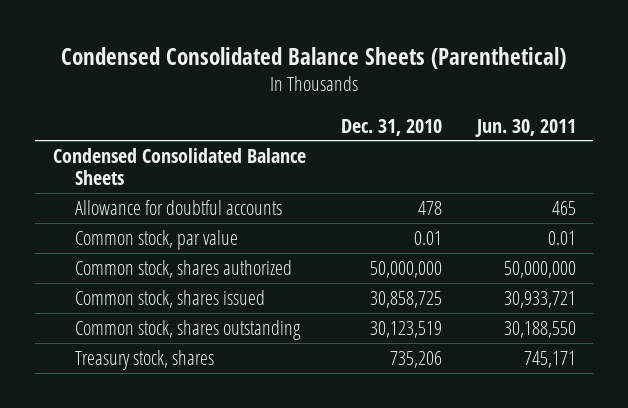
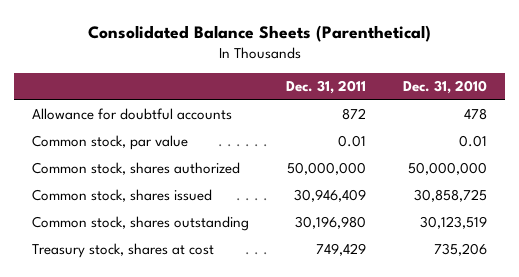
[61,47,567,70] Condensed Consolidated Balance Sheets (Parenthetical) -> [87,24,431,42] Consolidated Balance Sheets (Parenthetical)
[474,118,576,137] Jun. 30, 2011 -> none
none -> [286,80,367,95] Dec. 31, 2011
[52,147,306,186] Condensed Consolidated Balance Sheets -> none
[75,349,215,370] Treasury stock, shares -> [32,243,215,259] Treasury stock, shares at cost

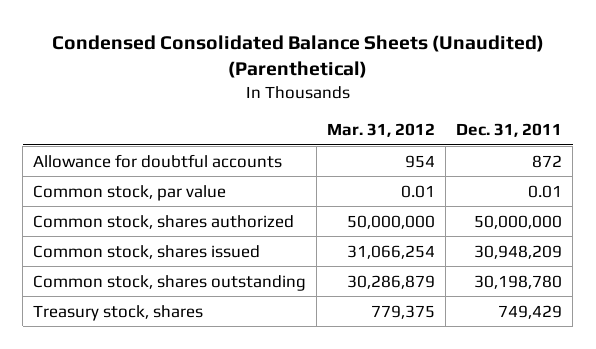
[87,24,431,42] Consolidated Balance Sheets (Parenthetical) -> [51,34,544,79] Condensed Consolidated Balance Sheets (Unaudited) (Parenthetical)
[402,80,487,95] Dec. 31, 2010 -> none
none -> [327,123,436,138] Mar. 31, 2012
[294,189,367,203] 30,946,409 -> [474,244,563,259] 30,948,209
[295,216,367,230] 30,196,980 -> [474,274,563,289] 30,198,780
[32,243,215,259] Treasury stock, shares at cost -> [33,304,204,321] Treasury stock, shares

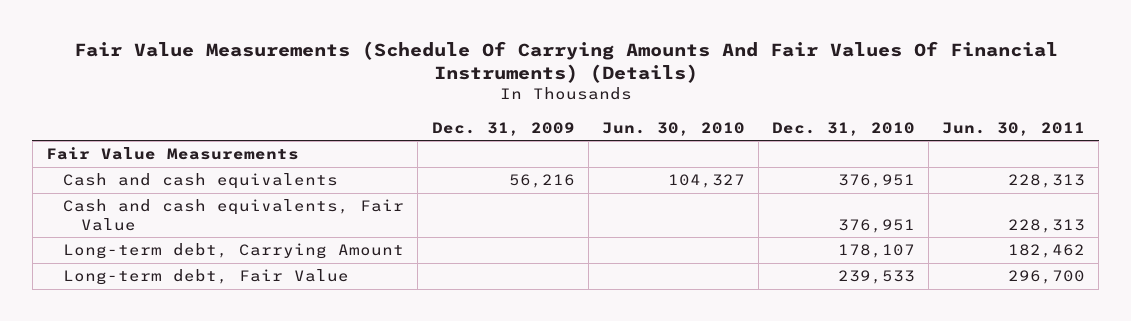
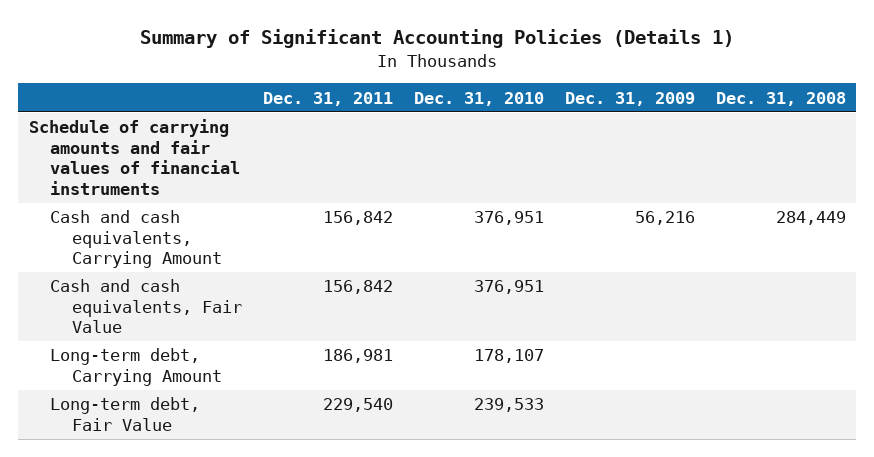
[73,40,1058,83] Fair Value Measurements (Schedule Of Carrying Amounts And Fair Values Of Financial Instruments) (Details) -> [140,29,735,49] Summary of Significant Accounting Policies (Details 1)
[601,121,745,136] Jun. 30, 2010 -> none
[942,121,1086,136] Jun. 30, 2011 -> none
none -> [263,91,394,106] Dec. 31, 2011
none -> [715,91,846,106] Dec. 31, 2008
[45,147,299,161] Fair Value Measurements -> none
none -> [28,119,241,195] Schedule of carrying amounts and fair values of financial instruments
[63,173,339,190] Cash and cash equivalents -> [50,210,223,269] Cash and cash equivalents, Carrying Amount

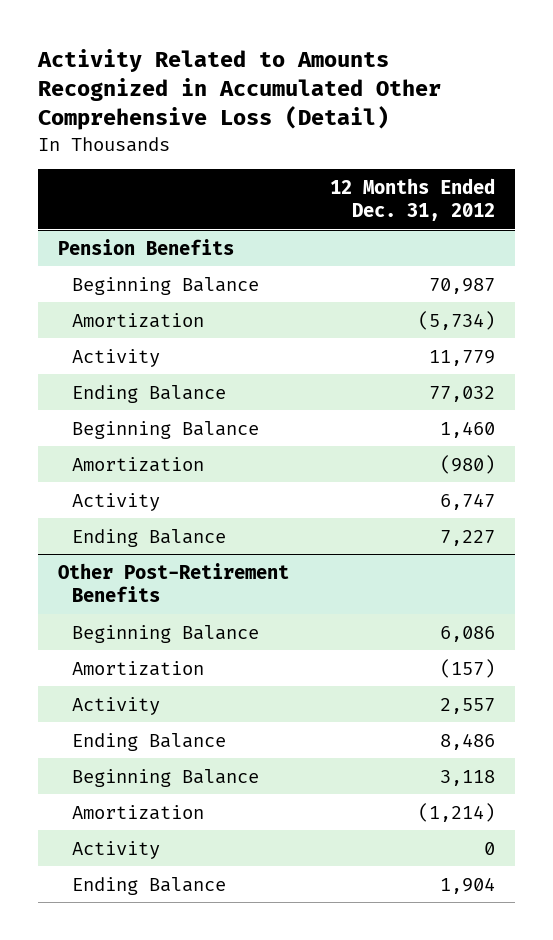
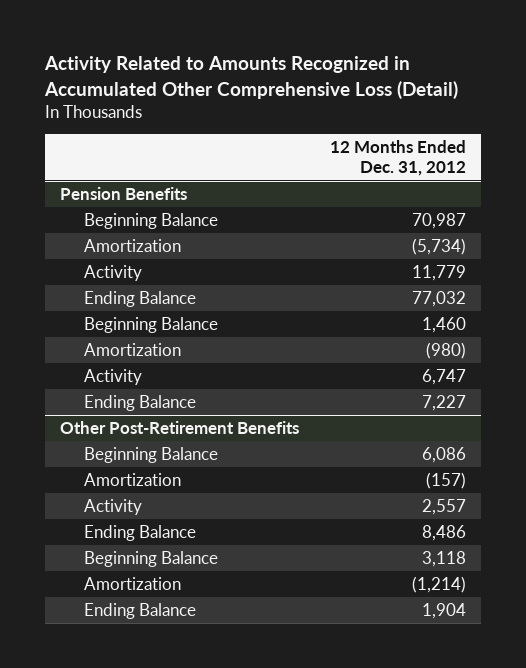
[71,840,160,859] Activity -> none

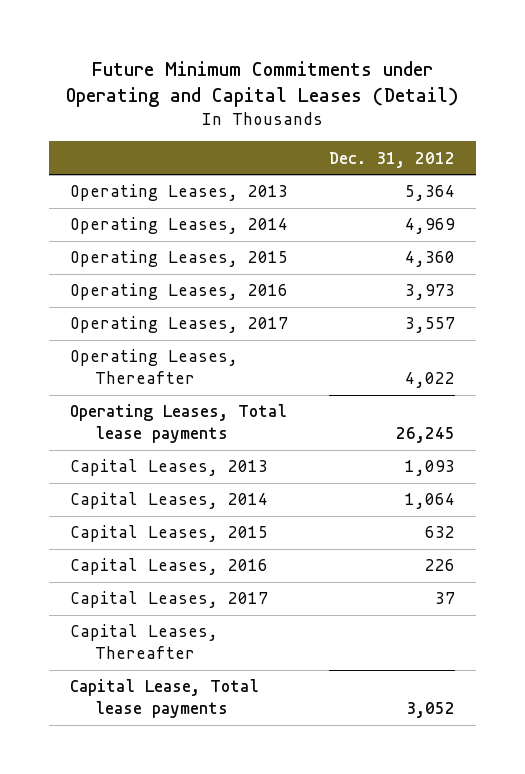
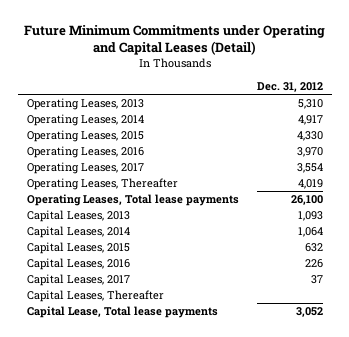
[405,185,456,202] 5,364 -> [297,98,323,109] 5,310
[405,218,456,235] 4,969 -> [297,114,323,125] 4,917
[405,251,456,268] 4,360 -> [296,130,323,141] 4,330
[405,284,456,301] 3,973 -> [296,146,323,157] 3,970
[405,317,456,334] 3,557 -> [296,162,323,173] 3,554
[405,372,456,389] 4,022 -> [297,178,323,189] 4,019
[396,427,456,444] 26,245 -> [290,194,323,205] 26,100

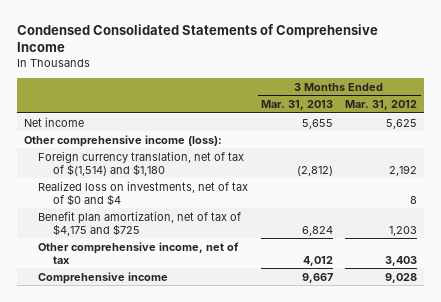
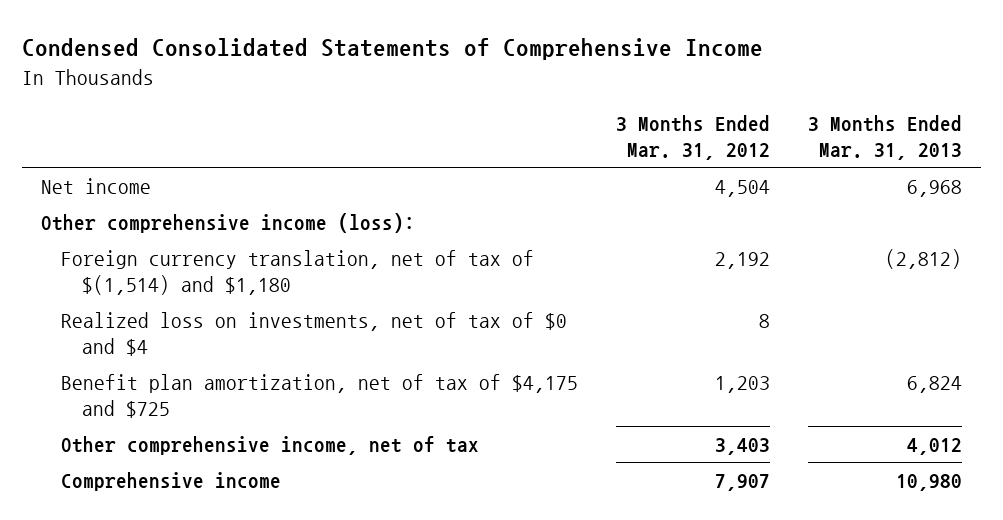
[301,118,333,129] 5,655 -> [906,179,962,197] 6,968
[386,118,418,129] 5,625 -> [715,179,771,197] 4,504
[301,272,333,283] 9,667 -> [895,473,962,491] 10,980
[385,272,418,283] 9,028 -> [715,473,771,491] 7,907

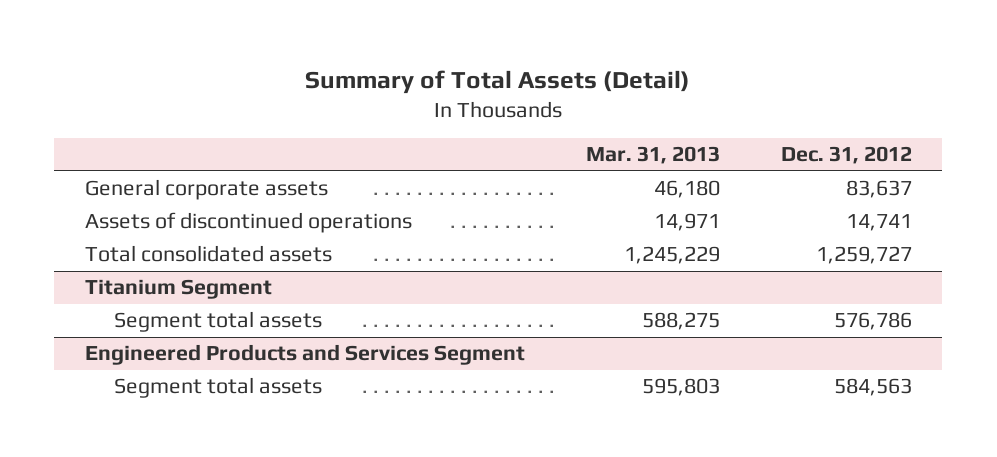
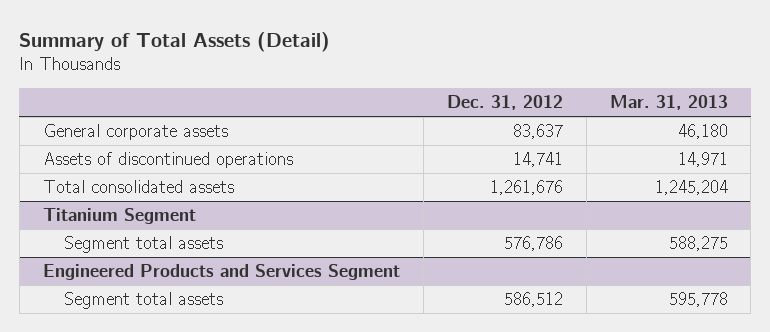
[623,246,720,265] 1,245,229 -> [654,180,728,196] 1,245,204
[815,246,912,265] 1,259,727 -> [489,180,563,196] 1,261,676
[641,378,720,397] 595,803 -> [668,292,728,308] 595,778
[833,378,912,397] 584,563 -> [503,292,563,308] 586,512

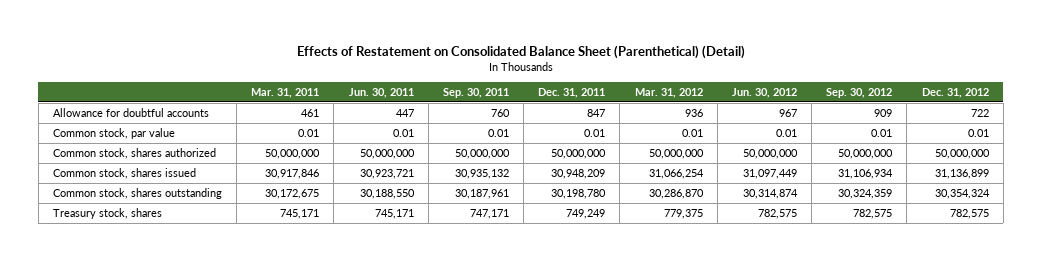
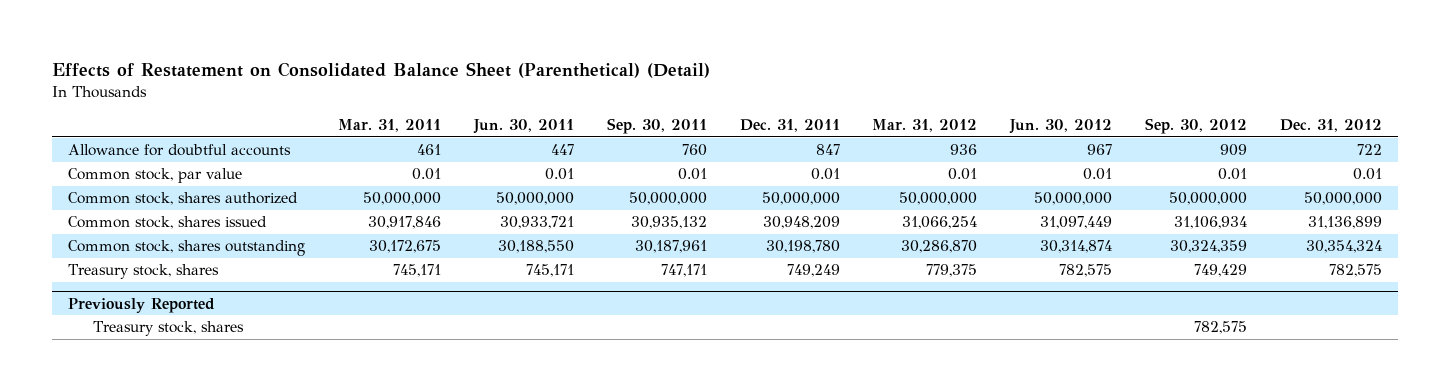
[359,168,414,179] 30,923,721 -> [499,216,574,230] 30,933,721
[853,208,893,219] 782,575 -> [1193,264,1247,278] 749,429
none -> [68,297,216,313] Previously Reported
none -> [92,321,244,337] Treasury stock, shares

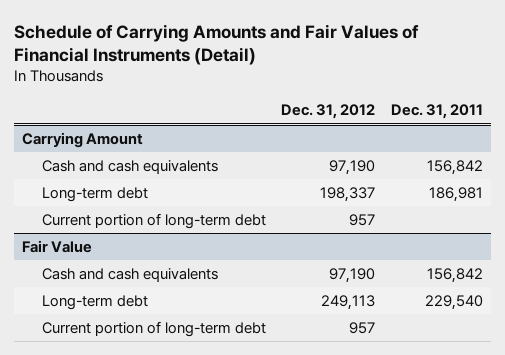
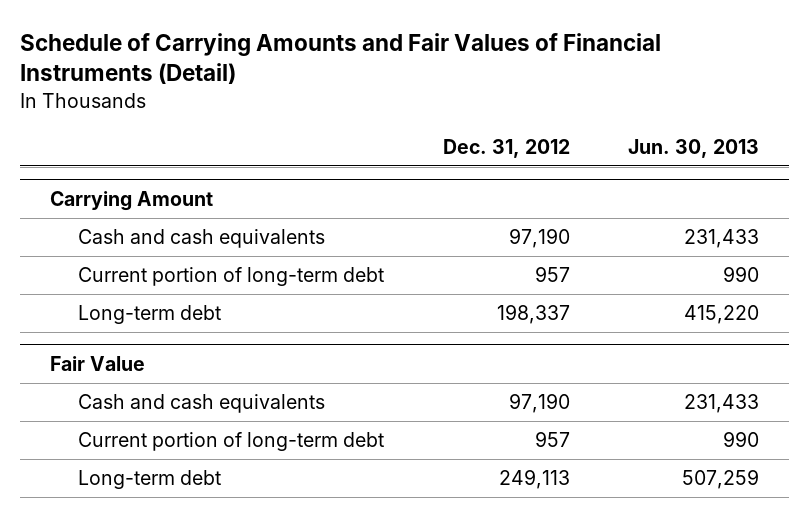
[390,104,483,120] Dec. 31, 2011 -> none
none -> [628,138,760,158] Jun. 30, 2013
[42,187,149,203] Long-term debt -> [78,305,222,325] Long-term debt
[42,295,149,311] Long-term debt -> [78,470,222,490] Long-term debt

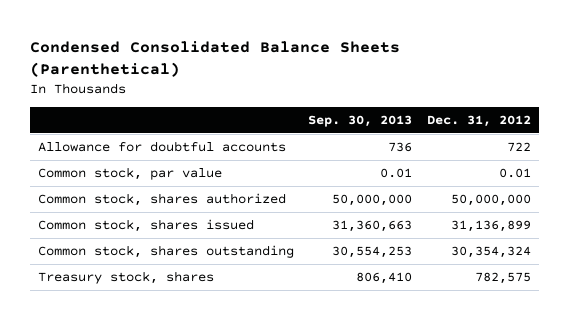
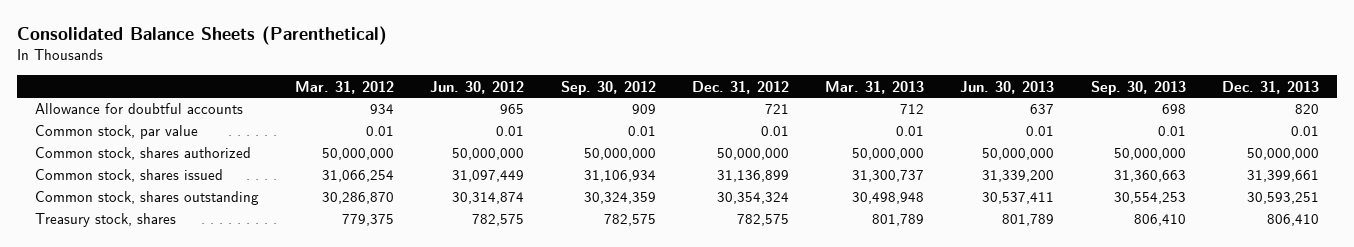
[30,41,401,78] Condensed Consolidated Balance Sheets (Parenthetical) -> [16,25,387,45] Consolidated Balance Sheets (Parenthetical)
none -> [295,80,395,94] Mar. 31, 2012
none -> [430,80,525,94] Jun. 30, 2012
none -> [560,80,656,95] Sep. 30, 2012
none -> [825,80,925,94] Mar. 31, 2013
none -> [960,80,1055,94] Jun. 30, 2013
none -> [1221,80,1319,94] Dec. 31, 2013
[388,141,413,152] 736 -> [1161,104,1186,115] 698
[507,141,532,152] 722 -> [764,104,789,115] 721

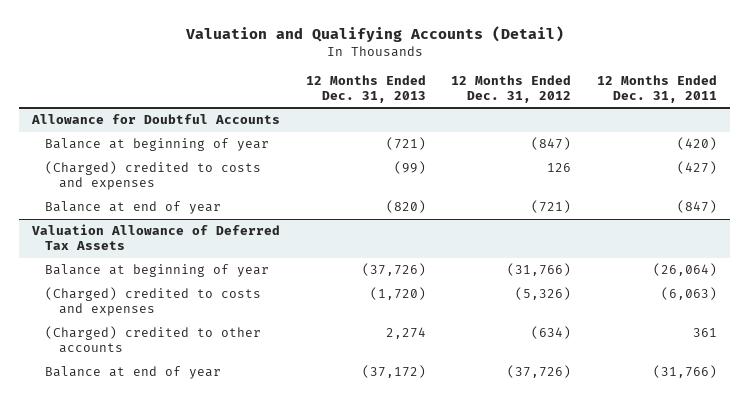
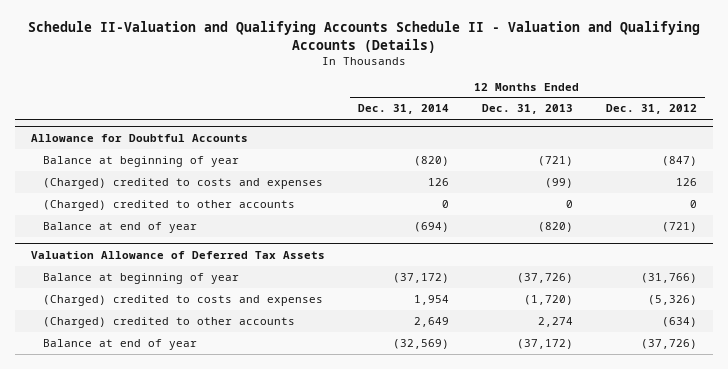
[185,25,564,42] Valuation and Qualifying Accounts (Detail) -> [28,21,701,53] Schedule II-Valuation and Qualifying Accounts Schedule II - Valuation and Qualifying Accounts (Details)
[597,74,718,103] 12 Months Ended Dec. 31, 2011 -> none
none -> [358,104,450,115] Dec. 31, 2014
none -> [42,199,295,211] (Charged) credited to other accounts

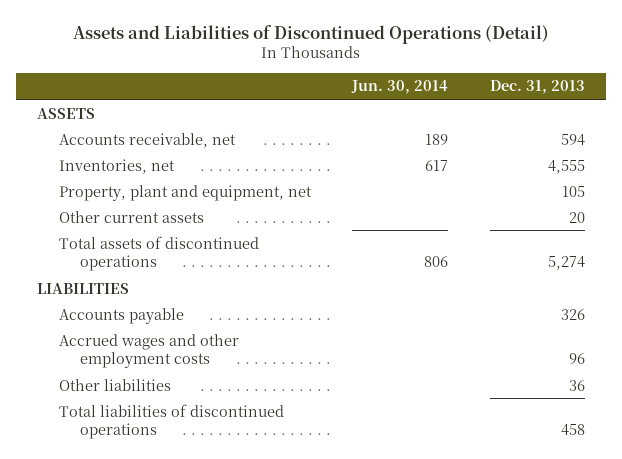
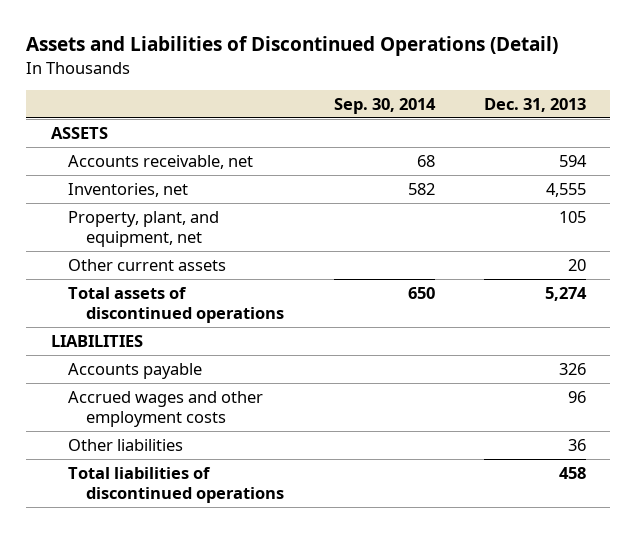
[351,80,449,95] Jun. 30, 2014 -> none
none -> [333,97,436,114] Sep. 30, 2014
[58,184,312,201] Property, plant and equipment, net -> [68,210,220,248] Property, plant, and equipment, net

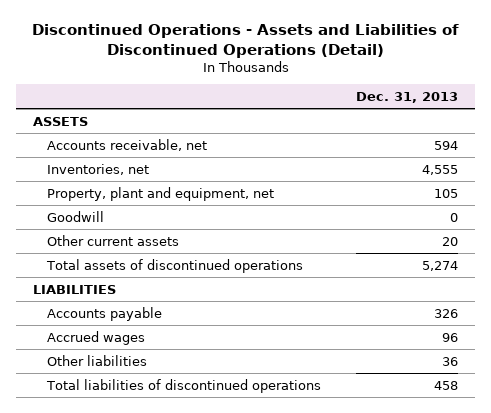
[25,36,558,57] Assets and Liabilities of Discontinued Operations (Detail) -> [31,24,459,58] Discontinued Operations - Assets and Liabilities of Discontinued Operations (Detail)
[333,97,436,114] Sep. 30, 2014 -> none
[68,210,220,248] Property, plant, and equipment, net -> [47,186,275,201] Property, plant and equipment, net
none -> [47,210,105,222] Goodwill
[68,390,264,428] Accrued wages and other employment costs -> [47,330,146,345] Accrued wages

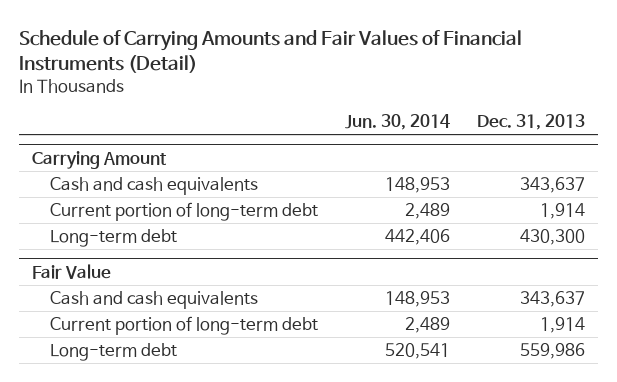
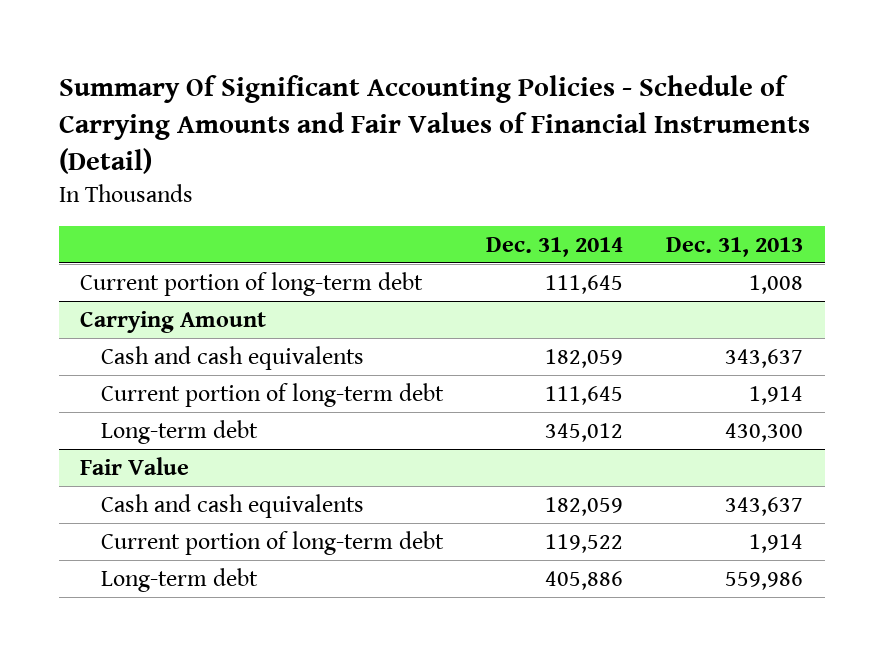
[19,29,523,74] Schedule of Carrying Amounts and Fair Values of Financial Instruments (Detail) -> [58,74,810,175] Summary Of Significant Accounting Policies - Schedule of Carrying Amounts and Fair Values of Financial Instruments (Detail)
[345,114,451,131] Jun. 30, 2014 -> none
none -> [486,236,624,257] Dec. 31, 2014
none -> [80,271,424,296] Current portion of long-term debt

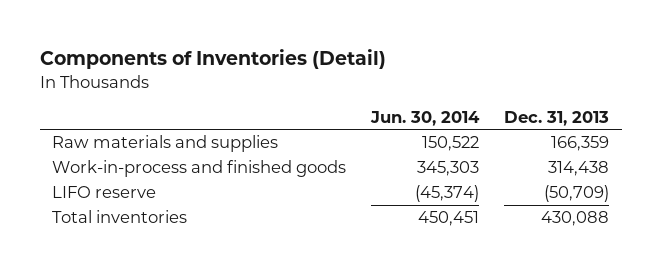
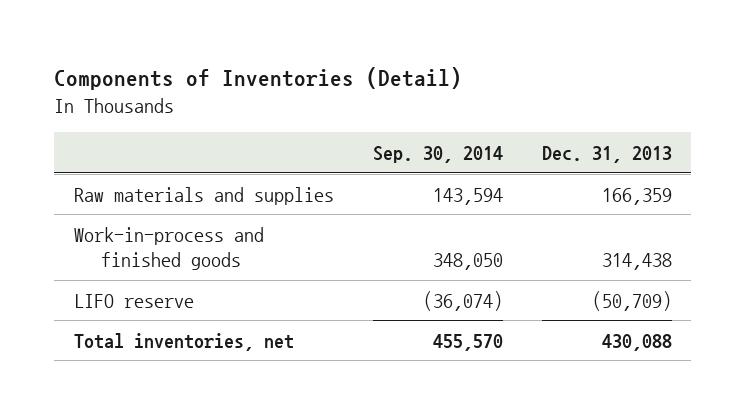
[370,110,481,126] Jun. 30, 2014 -> none
none -> [372,145,503,163] Sep. 30, 2014
[52,210,188,224] Total inventories -> [73,332,294,351] Total inventories, net

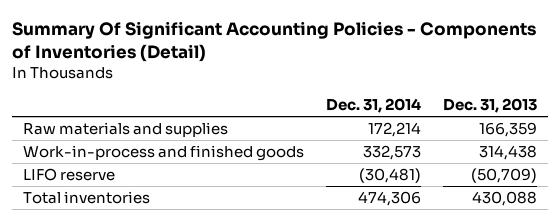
[54,67,463,91] Components of Inventories (Detail) -> [12,21,537,63] Summary Of Significant Accounting Policies - Components of Inventories (Detail)
[372,145,503,163] Sep. 30, 2014 -> none
none -> [326,98,422,114] Dec. 31, 2014
[73,332,294,351] Total inventories, net -> [23,190,151,204] Total inventories

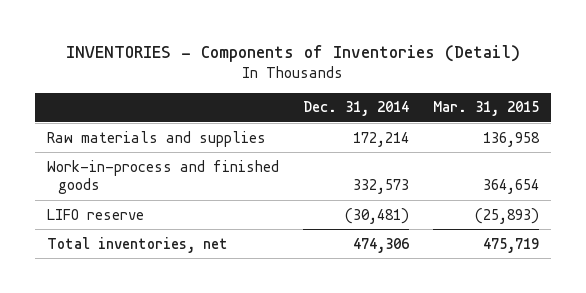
[12,21,537,63] Summary Of Significant Accounting Policies - Components of Inventories (Detail) -> [65,44,520,62] INVENTORIES - Components of Inventories (Detail)
[443,98,538,114] Dec. 31, 2013 -> none
none -> [433,101,540,117] Mar. 31, 2015
[23,190,151,204] Total inventories -> [46,236,228,253] Total inventories, net

